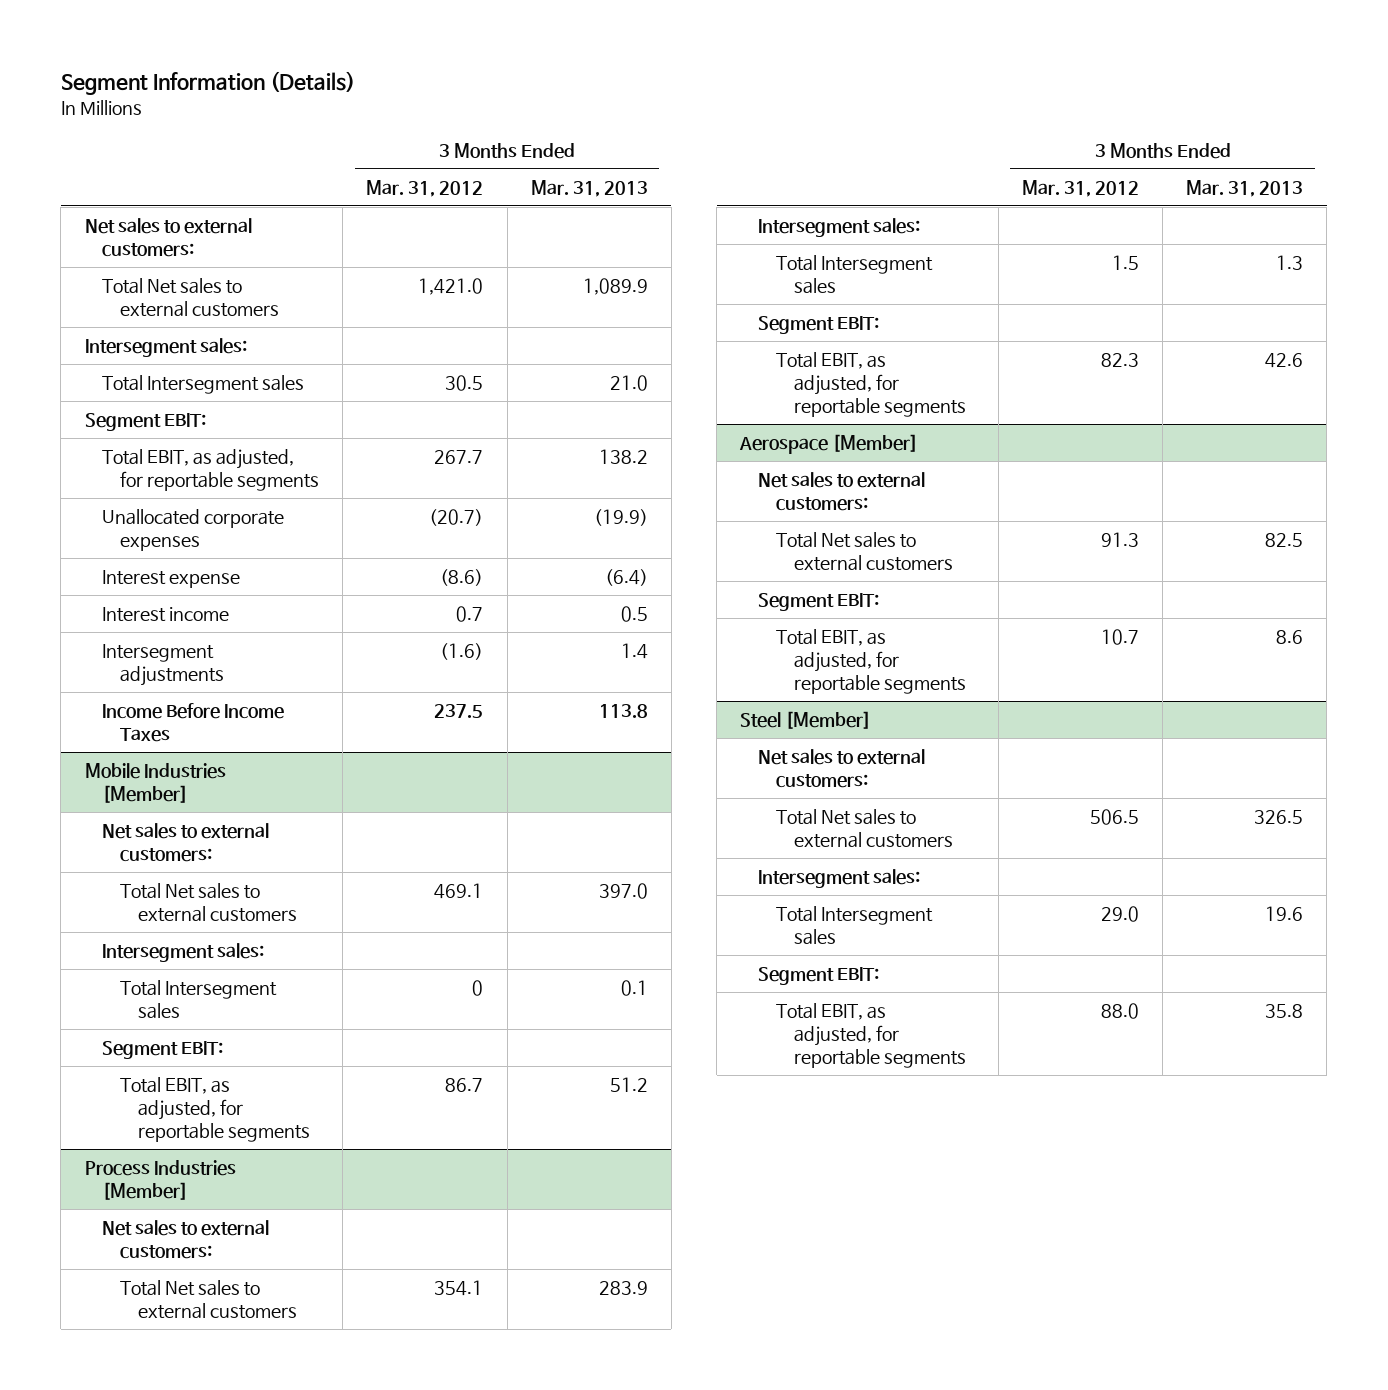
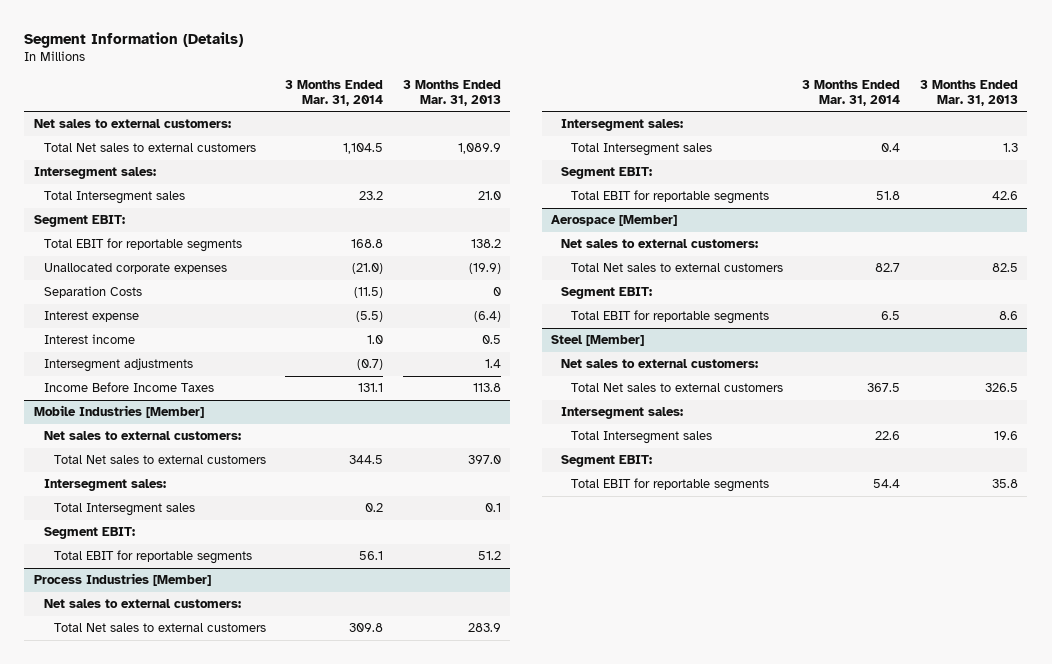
[366,179,484,197] Mar. 31, 2012 -> none
none -> [285,80,384,106] 3 Months Ended Mar. 31, 2014
[102,448,320,491] Total EBIT, as adjusted, for reportable segments -> [43,238,242,253] Total EBIT for reportable segments
none -> [43,286,142,299] Separation Costs
[120,1076,310,1142] Total EBIT, as adjusted, for reportable segments -> [53,550,252,565] Total EBIT for reportable segments
[775,351,966,417] Total EBIT, as adjusted, for reportable segments -> [570,190,769,205] Total EBIT for reportable segments
[775,628,966,694] Total EBIT, as adjusted, for reportable segments -> [570,310,769,325] Total EBIT for reportable segments
[775,1002,966,1068] Total EBIT, as adjusted, for reportable segments -> [570,478,769,493] Total EBIT for reportable segments

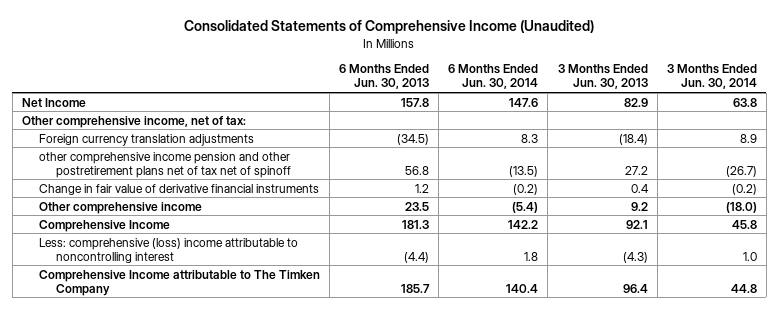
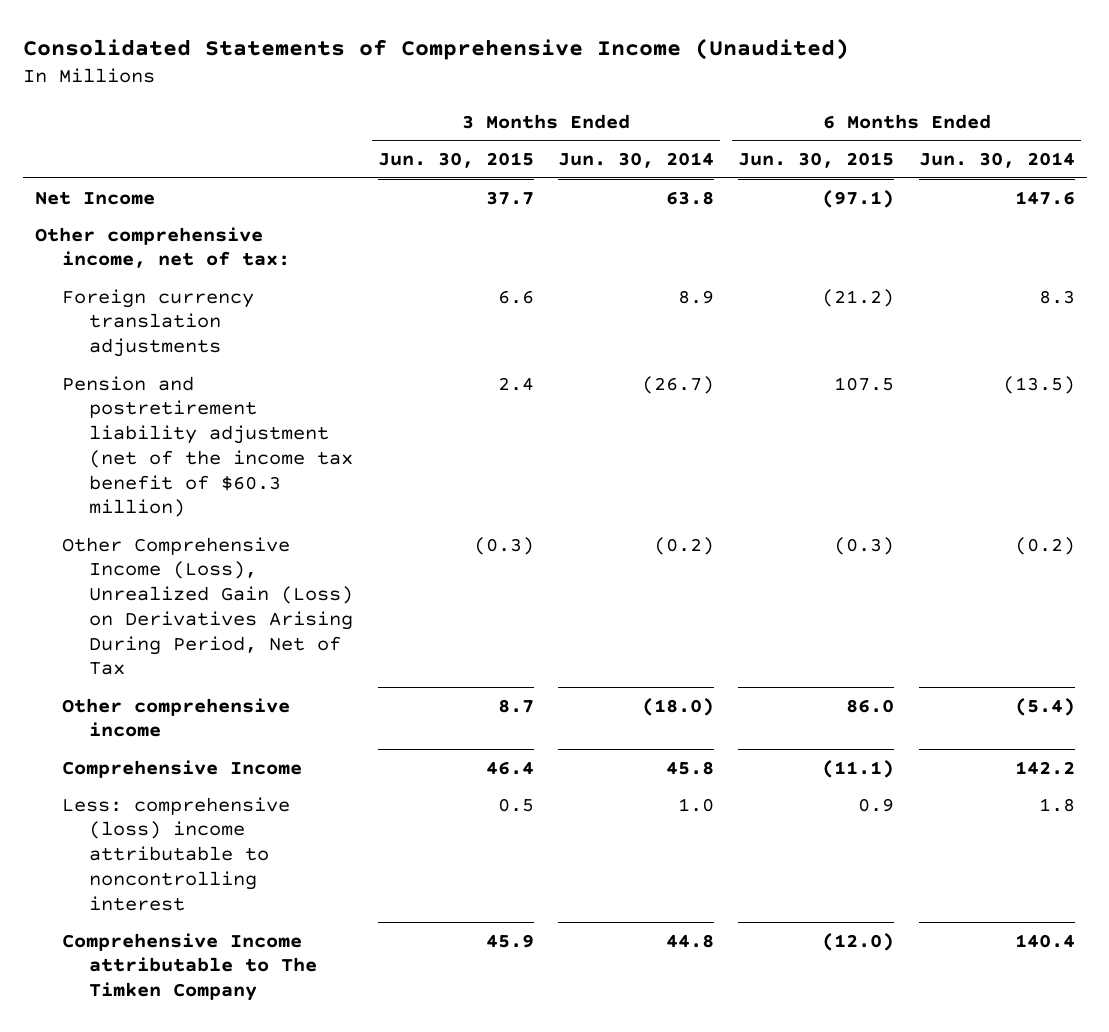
[339,64,430,90] 6 Months Ended Jun. 30, 2013 -> none
[557,64,648,90] 3 Months Ended Jun. 30, 2013 -> none
none -> [377,152,534,169] Jun. 30, 2015
none -> [738,152,895,169] Jun. 30, 2015
[38,151,291,178] other comprehensive income pension and other postretirement plans net of tax net of spinoff -> [62,375,354,518] Pension and postretirement liability adjustment (net of the income tax benefit of $60.3 million)
[38,183,319,195] Change in fair value of derivative financial instruments -> [62,536,354,676] Other Comprehensive Income (Loss), Unrealized Gain (Loss) on Derivatives Arising During Period, Net of Tax

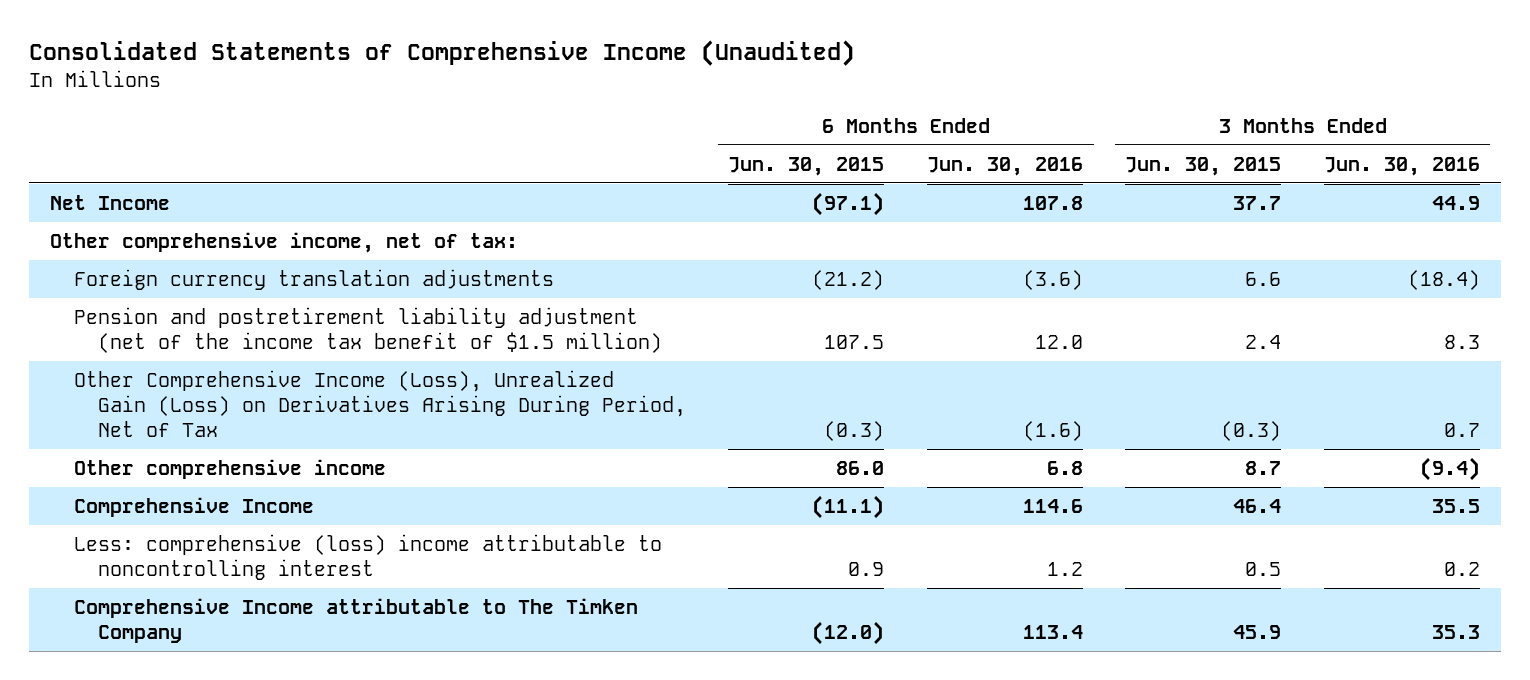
[557,152,714,169] Jun. 30, 2014 -> none
[918,152,1075,169] Jun. 30, 2014 -> none
none -> [926,156,1083,176] Jun. 30, 2016
none -> [1323,156,1480,176] Jun. 30, 2016
[62,375,354,518] Pension and postretirement liability adjustment (net of the income tax benefit of $60.3 million) -> [74,306,662,354] Pension and postretirement liability adjustment (net of the income tax benefit of $1.5 million)

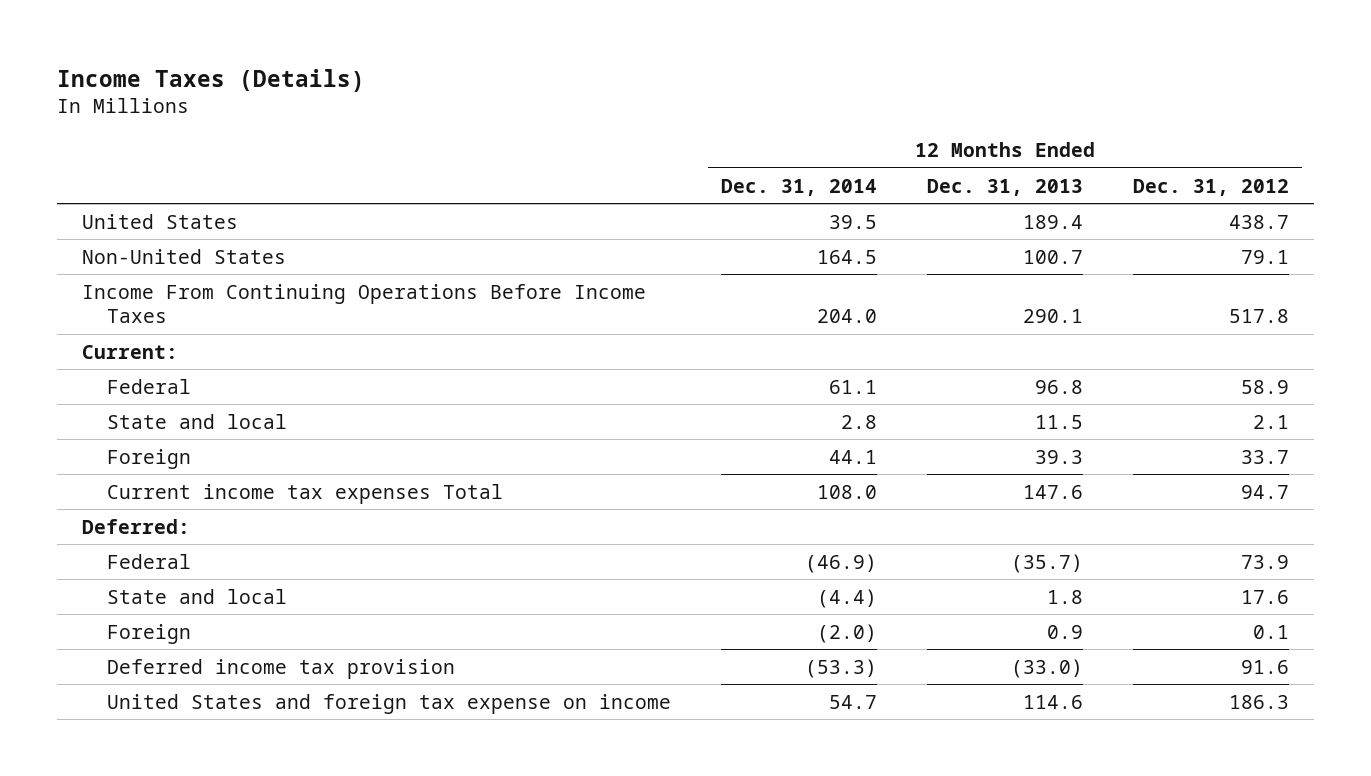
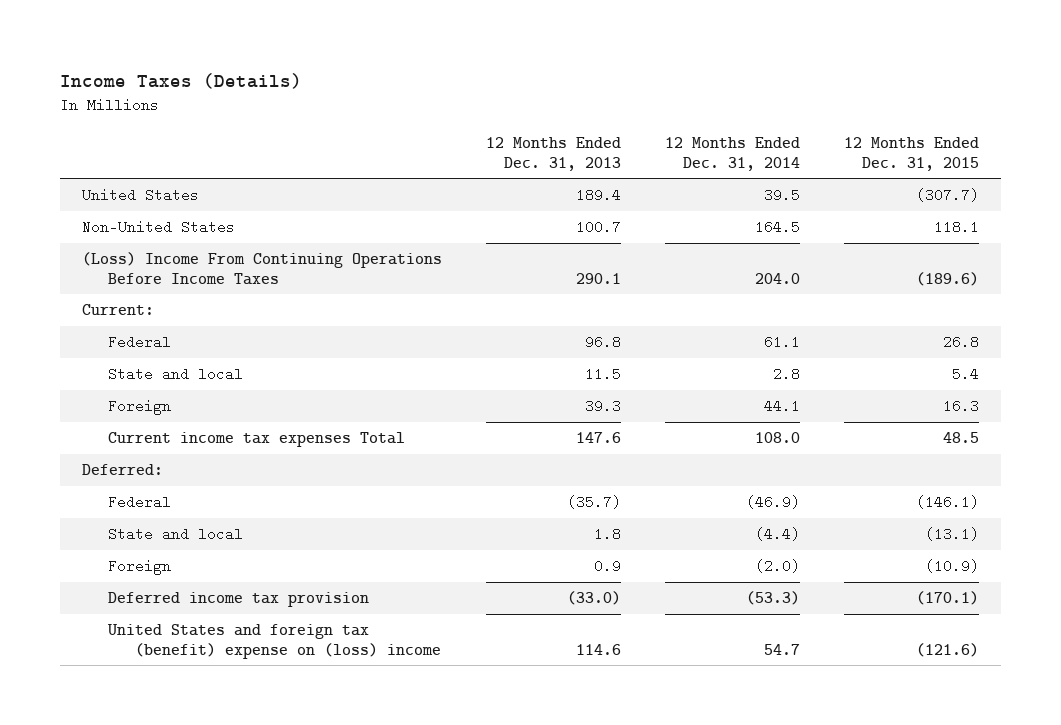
[1133,178,1290,196] Dec. 31, 2012 -> none
none -> [844,137,980,171] 12 Months Ended Dec. 31, 2015
[81,283,646,324] Income From Continuing Operations Before Income Taxes -> [81,252,442,285] (Loss) Income From Continuing Operations Before Income Taxes
[106,693,671,714] United States and foreign tax expense on income -> [107,624,441,659] United States and foreign tax (benefit) expense on (loss) income

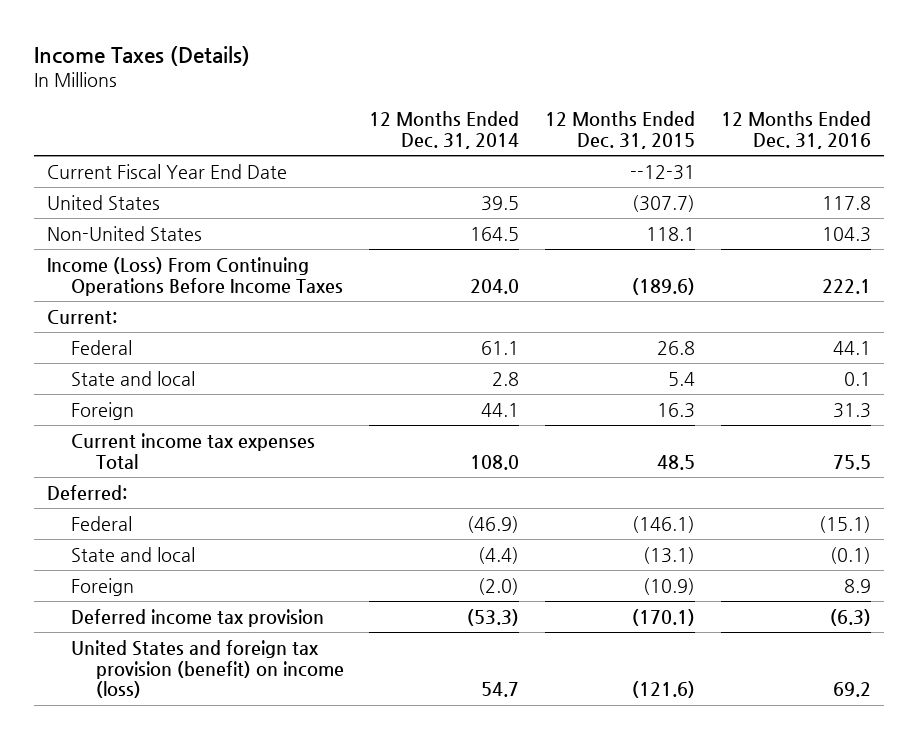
[485,137,621,171] 12 Months Ended Dec. 31, 2013 -> none
none -> [721,111,872,150] 12 Months Ended Dec. 31, 2016
none -> [47,163,288,179] Current Fiscal Year End Date
[81,252,442,285] (Loss) Income From Continuing Operations Before Income Taxes -> [47,256,344,296] Income (Loss) From Continuing Operations Before Income Taxes
[107,624,441,659] United States and foreign tax (benefit) expense on (loss) income -> [71,639,344,699] United States and foreign tax provision (benefit) on income (loss)

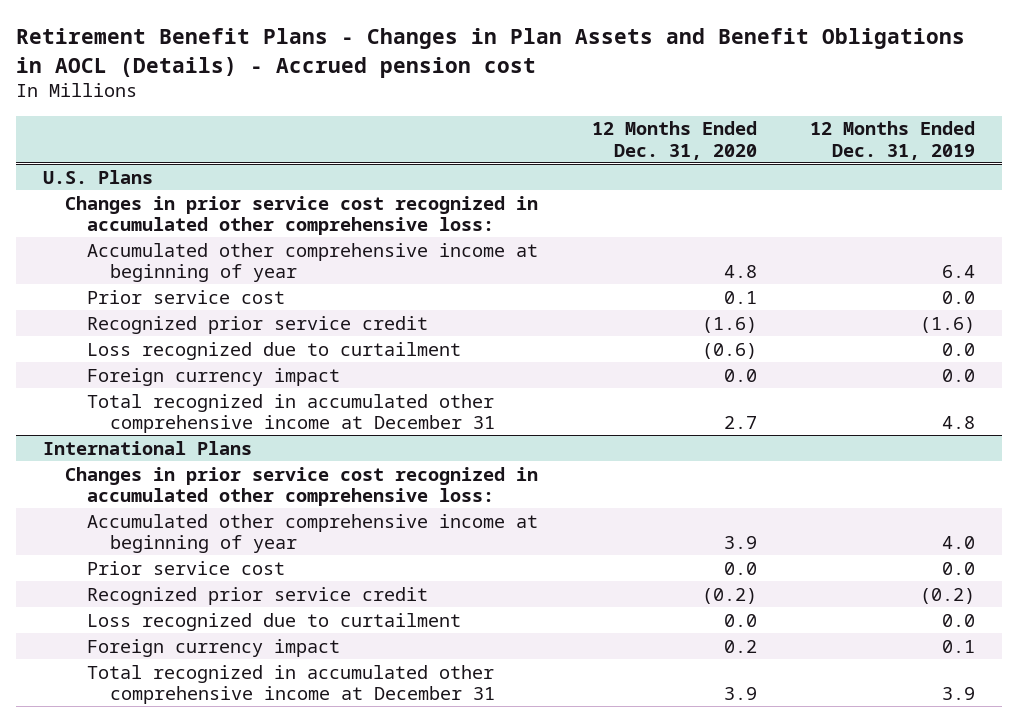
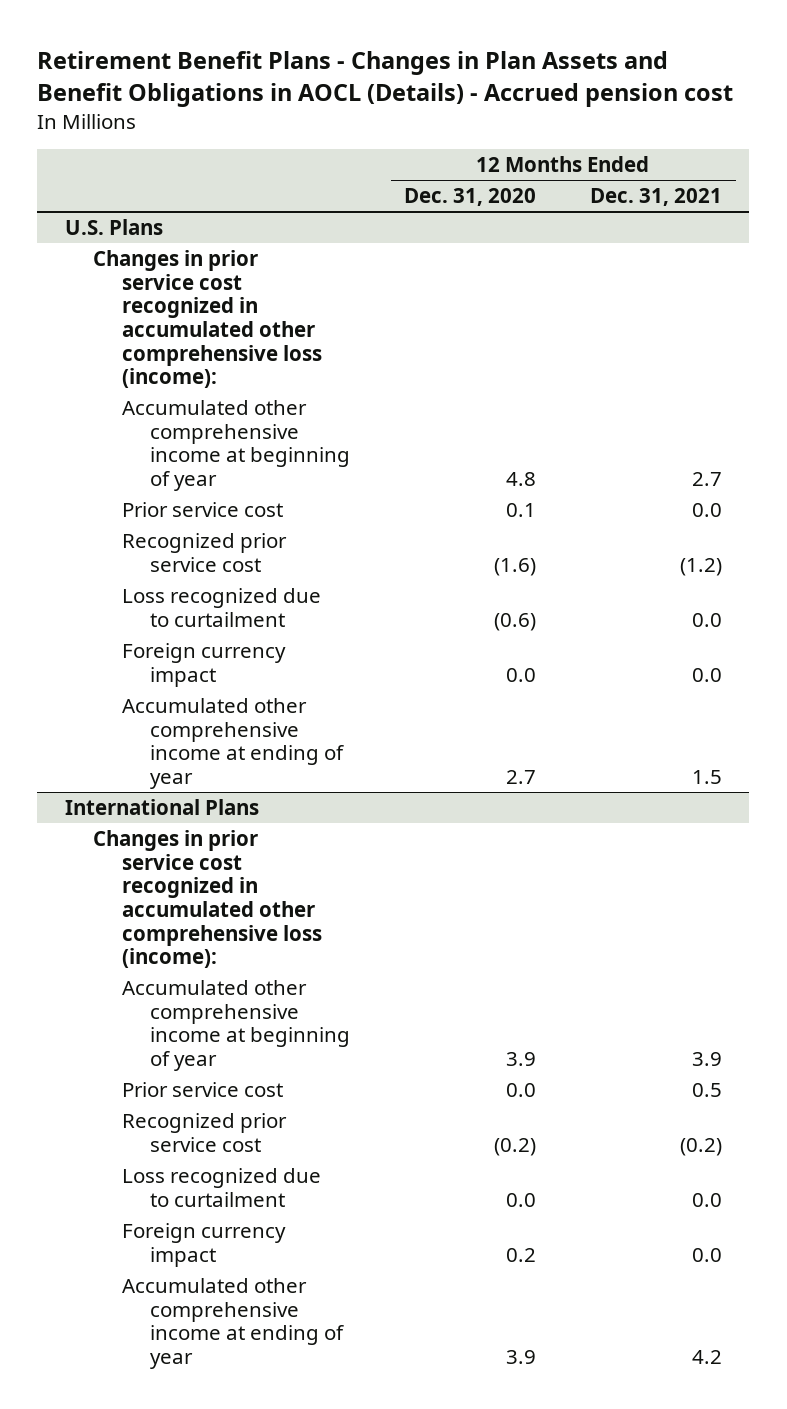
[810,121,976,160] 12 Months Ended Dec. 31, 2019 -> none
none -> [590,188,723,207] Dec. 31, 2021
[64,195,538,235] Changes in prior service cost recognized in accumulated other comprehensive loss: -> [93,249,322,389] Changes in prior service cost recognized in accumulated other comprehensive loss (income):
[87,315,429,334] Recognized prior service credit -> [121,532,287,572] Recognized prior service cost
[87,393,495,433] Total recognized in accumulated other comprehensive income at December 31 -> [121,697,345,789] Accumulated other comprehensive income at ending of year
[64,466,538,506] Changes in prior service cost recognized in accumulated other comprehensive loss: -> [93,829,322,969] Changes in prior service cost recognized in accumulated other comprehensive loss (income):
[87,586,429,605] Recognized prior service credit -> [121,1112,287,1152] Recognized prior service cost
[87,664,495,704] Total recognized in accumulated other comprehensive income at December 31 -> [121,1277,345,1369] Accumulated other comprehensive income at ending of year

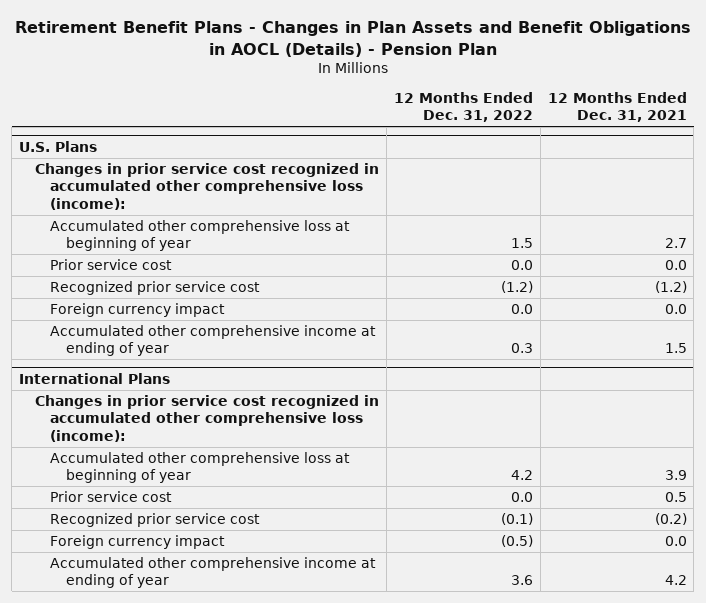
[37,51,734,107] Retirement Benefit Plans - Changes in Plan Assets and Benefit Obligations in AOCL (Details) - Accrued pension cost -> [14,21,691,57] Retirement Benefit Plans - Changes in Plan Assets and Benefit Obligations in AOCL (Details) - Pension Plan
[404,188,537,207] Dec. 31, 2020 -> none
none -> [393,92,533,123] 12 Months Ended Dec. 31, 2022
[121,399,351,491] Accumulated other comprehensive income at beginning of year -> [50,220,351,252] Accumulated other comprehensive loss at beginning of year
[121,587,321,627] Loss recognized due to curtailment -> none
[121,979,351,1071] Accumulated other comprehensive income at beginning of year -> [50,452,351,484] Accumulated other comprehensive loss at beginning of year
[121,1167,321,1207] Loss recognized due to curtailment -> none

